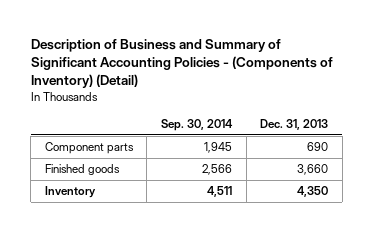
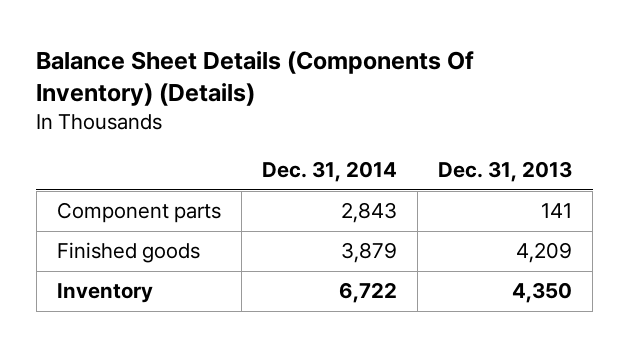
[30,38,333,89] Description of Business and Summary of Significant Accounting Policies - (Components of Inventory) (Detail) -> [36,50,475,107] Balance Sheet Details (Components Of Inventory) (Details)
[161,119,234,132] Sep. 30, 2014 -> none
none -> [261,161,397,183] Dec. 31, 2014
[307,142,329,152] 690 -> [541,203,573,219] 141
[297,164,329,176] 3,660 -> [516,242,573,264] 4,209

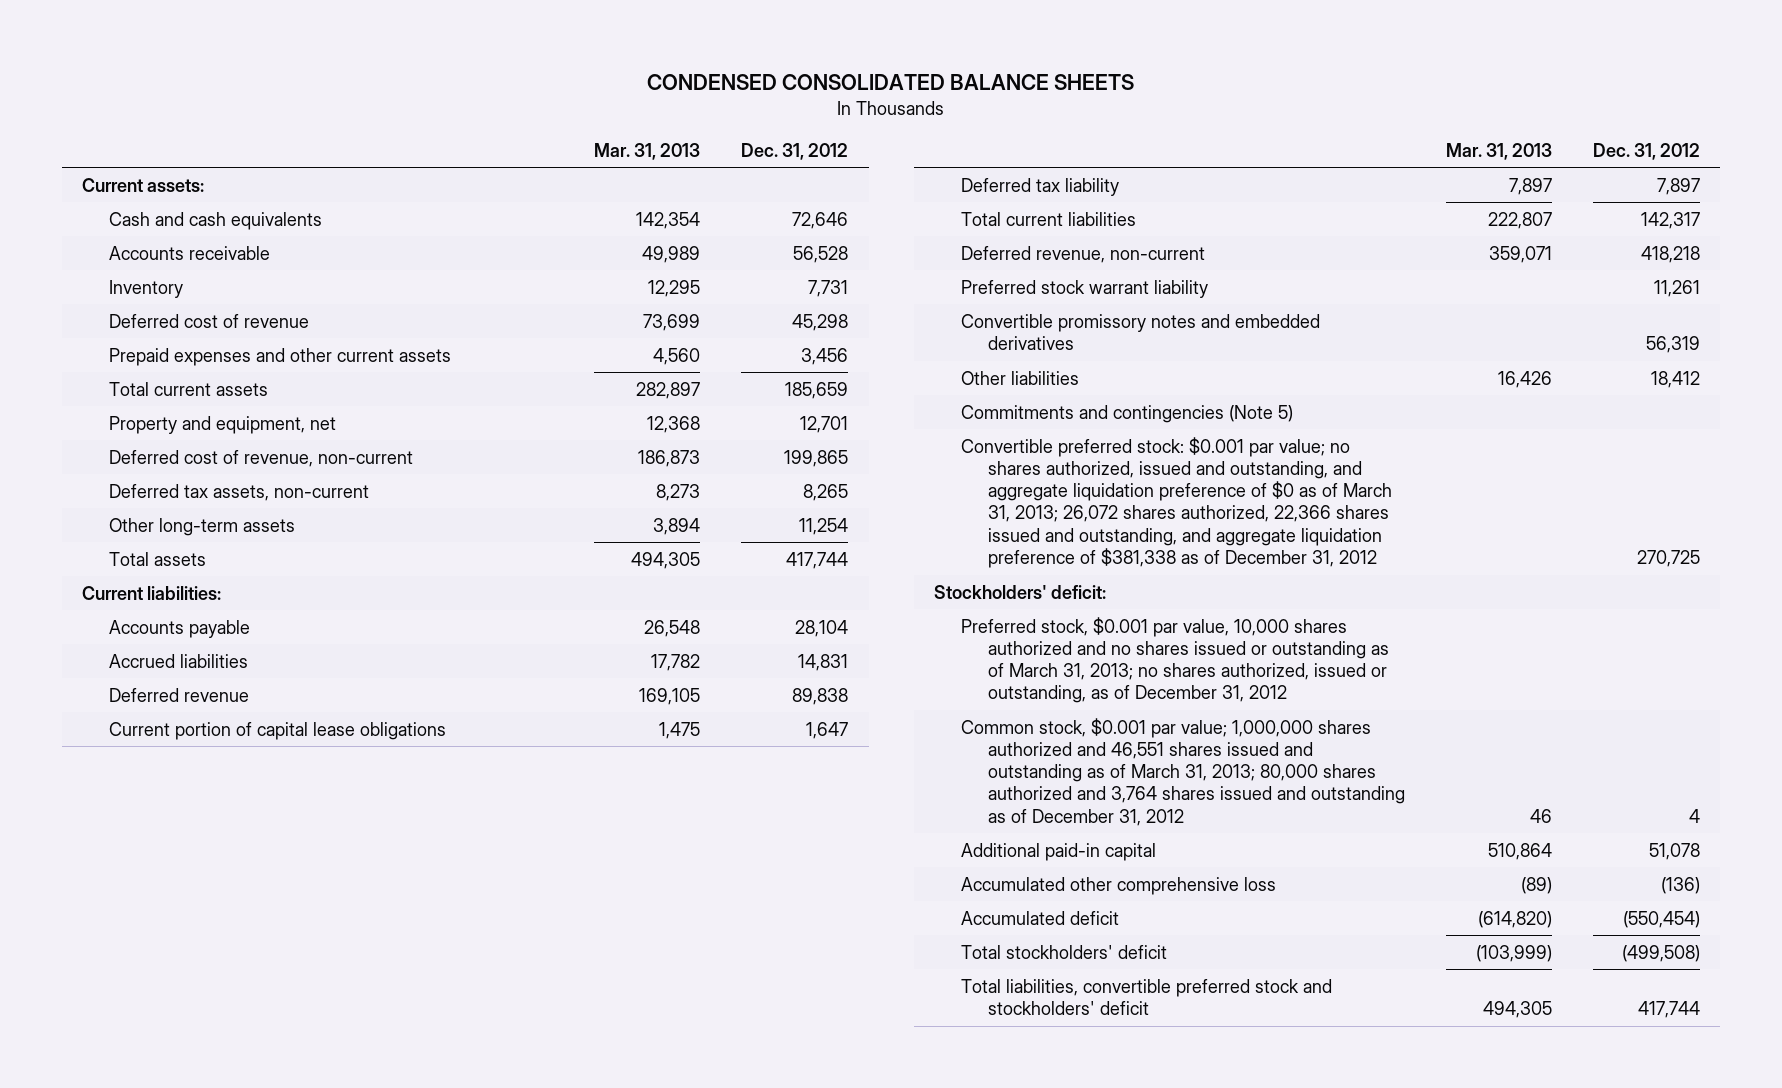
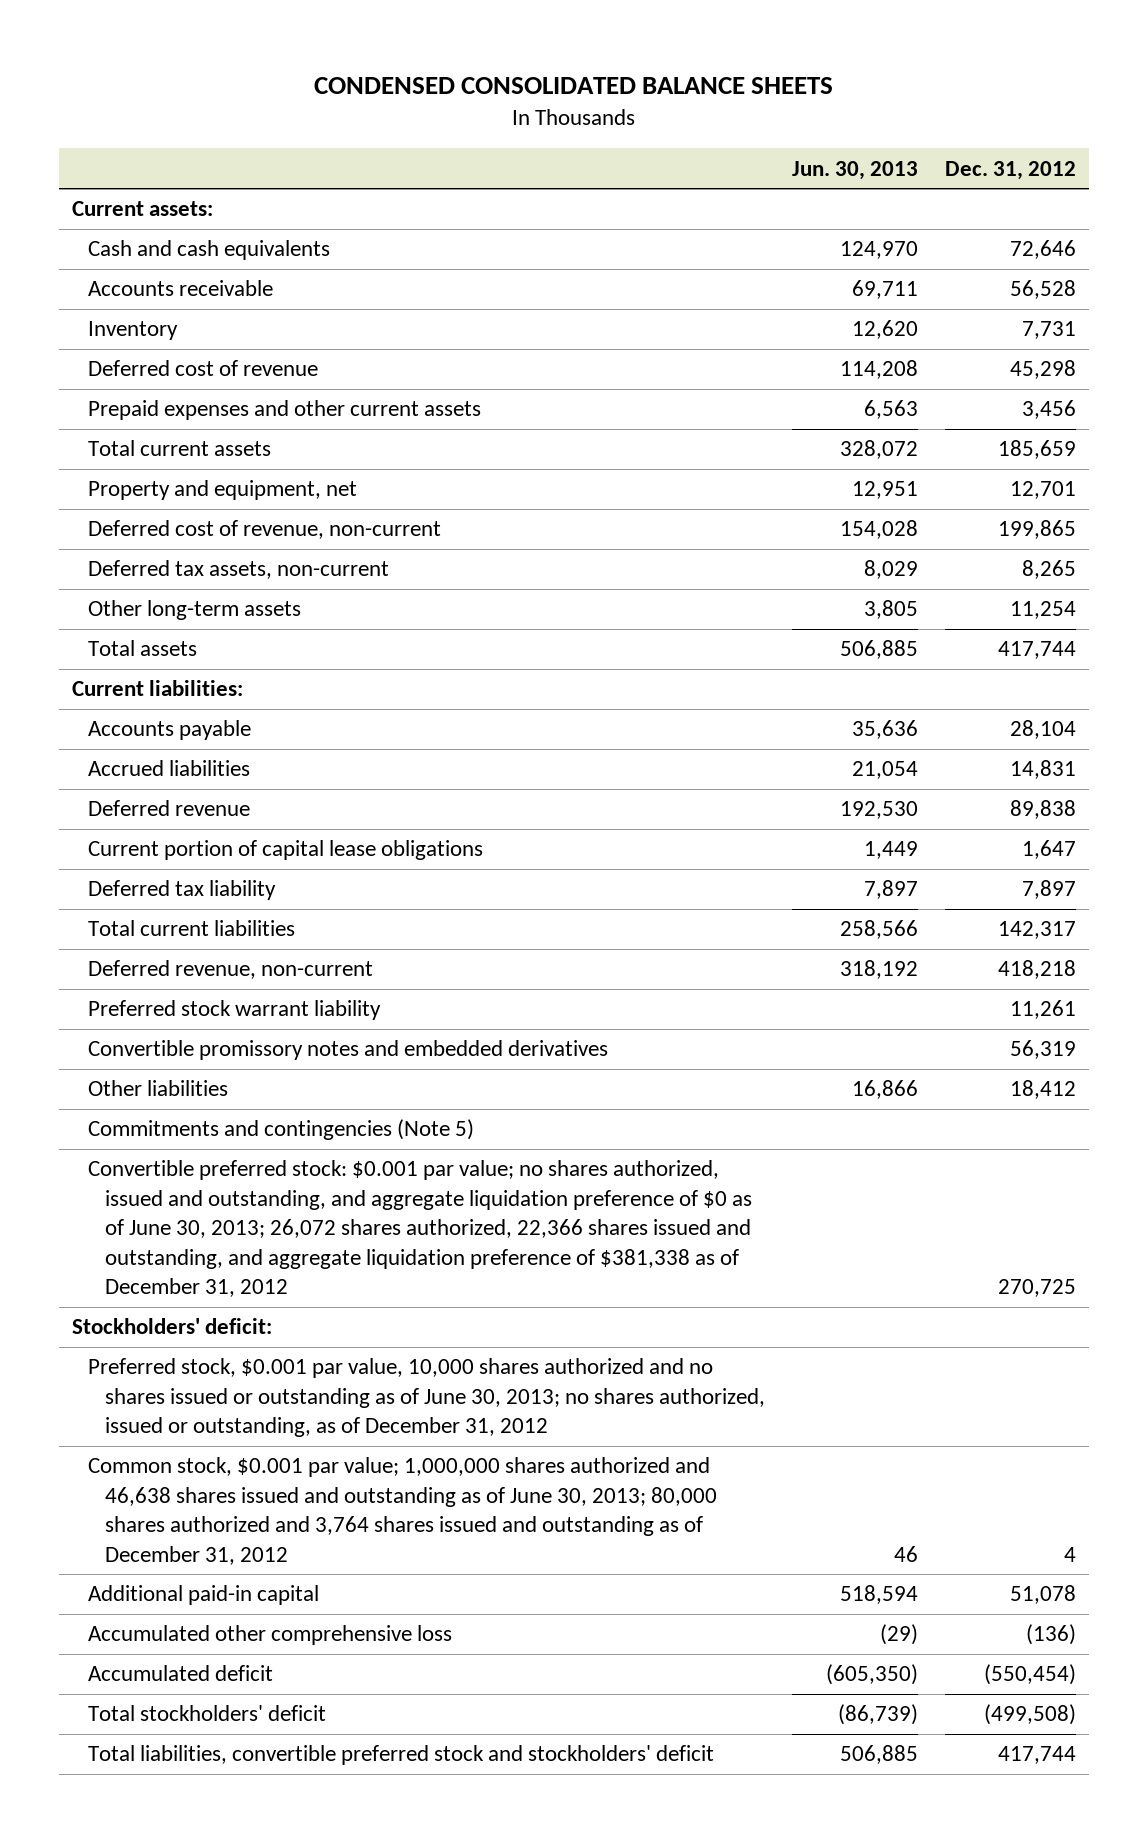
[594,142,701,160] Mar. 31, 2013 -> none
none -> [791,160,918,180] Jun. 30, 2013
[961,436,1393,568] Convertible preferred stock: $0.001 par value; no shares authorized, issued and outstanding, and aggregate liquidation preference of $0 as of March 31, 2013; 26,072 shares authorized, 22,366 shares issued and outstanding, and aggregate liquidation preference of $381,338 as of December 31, 2012 -> [88,1160,752,1298] Convertible preferred stock: $0.001 par value; no shares authorized, issued and outstanding, and aggregate liquidation preference of $0 as of June 30, 2013; 26,072 shares authorized, 22,366 shares issued and outstanding, and aggregate liquidation preference of $381,338 as of December 31, 2012
[961,616,1390,704] Preferred stock, $0.001 par value, 10,000 shares authorized and no shares issued or outstanding as of March 31, 2013; no shares authorized, issued or outstanding, as of December 31, 2012 -> [88,1358,765,1438] Preferred stock, $0.001 par value, 10,000 shares authorized and no shares issued or outstanding as of June 30, 2013; no shares authorized, issued or outstanding, as of December 31, 2012
[961,717,1406,826] Common stock, $0.001 par value; 1,000,000 shares authorized and 46,551 shares issued and outstanding as of March 31, 2013; 80,000 shares authorized and 3,764 shares issued and outstanding as of December 31, 2012 -> [88,1457,717,1565] Common stock, $0.001 par value; 1,000,000 shares authorized and 46,638 shares issued and outstanding as of June 30, 2013; 80,000 shares authorized and 3,764 shares issued and outstanding as of December 31, 2012

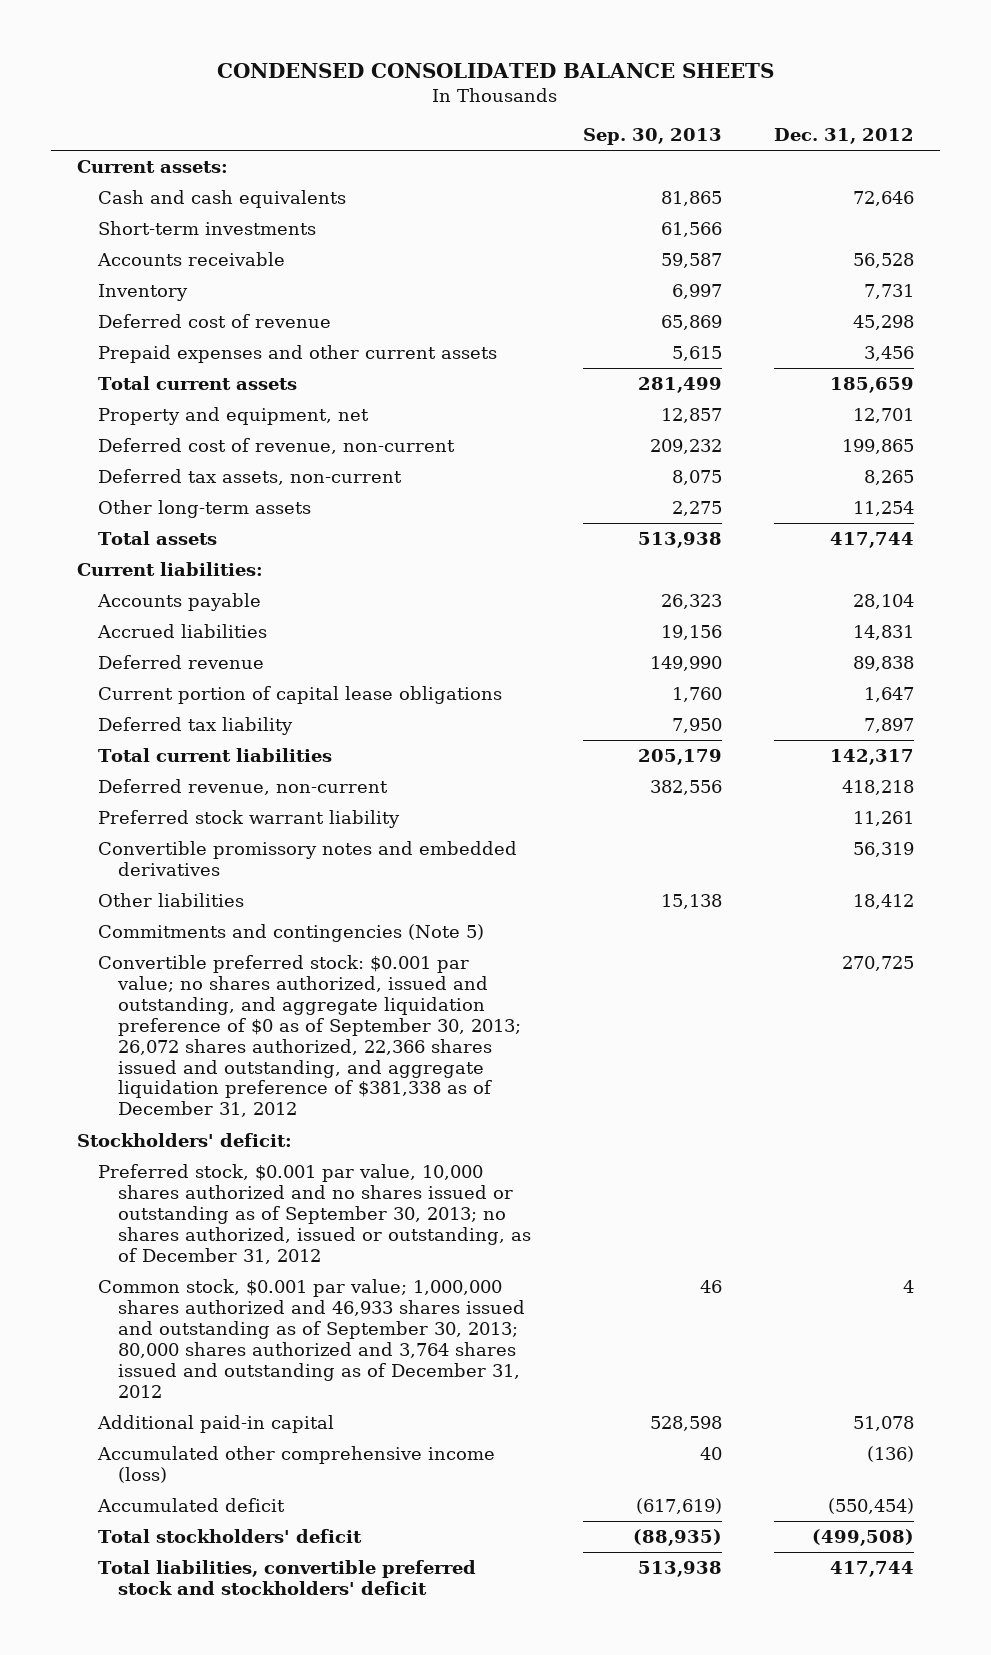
[791,160,918,180] Jun. 30, 2013 -> none
none -> [583,128,723,146] Sep. 30, 2013
none -> [97,220,316,235] Short-term investments
[88,1160,752,1298] Convertible preferred stock: $0.001 par value; no shares authorized, issued and outstanding, and aggregate liquidation preference of $0 as of June 30, 2013; 26,072 shares authorized, 22,366 shares issued and outstanding, and aggregate liquidation preference of $381,338 as of December 31, 2012 -> [97,954,522,1118] Convertible preferred stock: $0.001 par value; no shares authorized, issued and outstanding, and aggregate liquidation preference of $0 as of September 30, 2013; 26,072 shares authorized, 22,366 shares issued and outstanding, and aggregate liquidation preference of $381,338 as of December 31, 2012
[88,1358,765,1438] Preferred stock, $0.001 par value, 10,000 shares authorized and no shares issued or outstanding as of June 30, 2013; no shares authorized, issued or outstanding, as of December 31, 2012 -> [97,1163,532,1264] Preferred stock, $0.001 par value, 10,000 shares authorized and no shares issued or outstanding as of September 30, 2013; no shares authorized, issued or outstanding, as of December 31, 2012
[88,1457,717,1565] Common stock, $0.001 par value; 1,000,000 shares authorized and 46,638 shares issued and outstanding as of June 30, 2013; 80,000 shares authorized and 3,764 shares issued and outstanding as of December 31, 2012 -> [97,1278,526,1398] Common stock, $0.001 par value; 1,000,000 shares authorized and 46,933 shares issued and outstanding as of September 30, 2013; 80,000 shares authorized and 3,764 shares issued and outstanding as of December 31, 2012
[88,1625,453,1646] Accumulated other comprehensive loss -> [96,1445,495,1483] Accumulated other comprehensive income (loss)

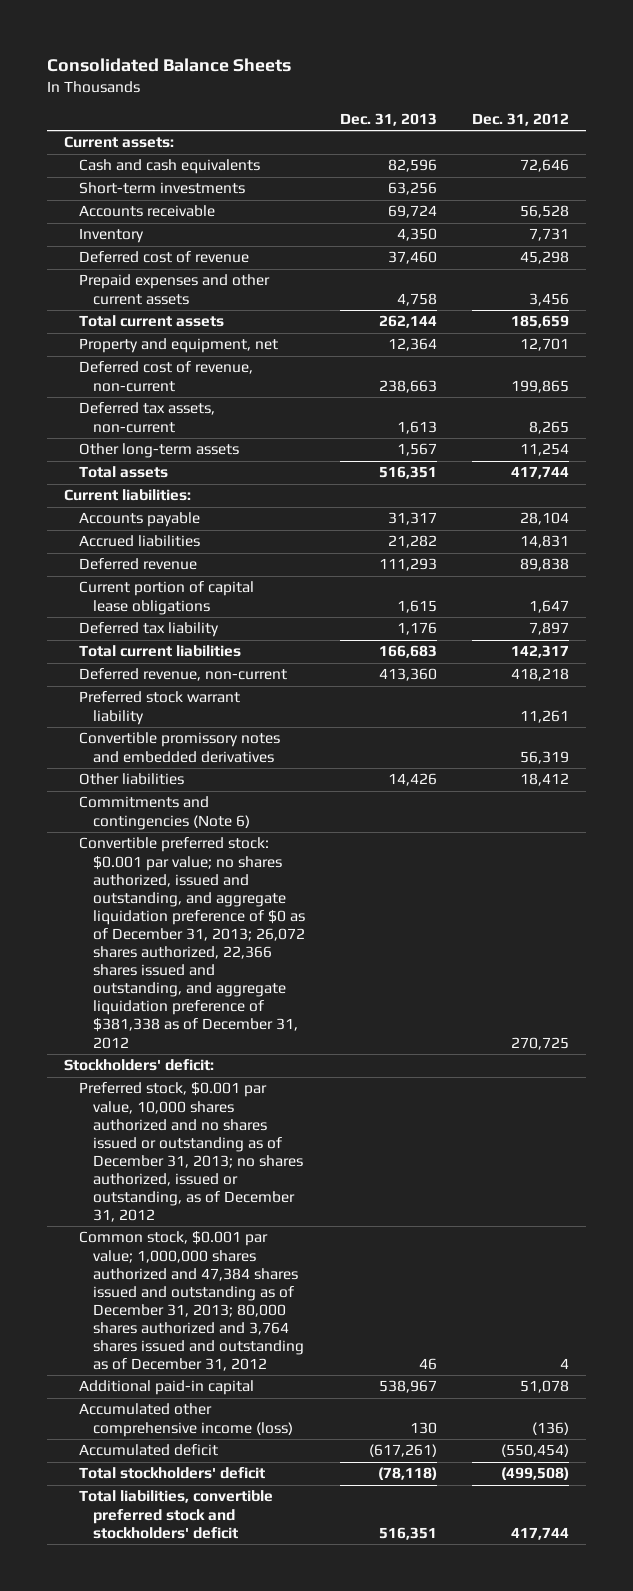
[217,63,775,79] CONDENSED CONSOLIDATED BALANCE SHEETS -> [46,57,291,72] Consolidated Balance Sheets
[583,128,723,146] Sep. 30, 2013 -> none
none -> [340,112,438,126] Dec. 31, 2013
[97,923,484,942] Commitments and contingencies (Note 5) -> [78,796,251,830] Commitments and contingencies (Note 6)
[97,954,522,1118] Convertible preferred stock: $0.001 par value; no shares authorized, issued and outstanding, and aggregate liquidation preference of $0 as of September 30, 2013; 26,072 shares authorized, 22,366 shares issued and outstanding, and aggregate liquidation preference of $381,338 as of December 31, 2012 -> [78,837,306,1049] Convertible preferred stock: $0.001 par value; no shares authorized, issued and outstanding, and aggregate liquidation preference of $0 as of December 31, 2013; 26,072 shares authorized, 22,366 shares issued and outstanding, and aggregate liquidation preference of $381,338 as of December 31, 2012
[97,1163,532,1264] Preferred stock, $0.001 par value, 10,000 shares authorized and no shares issued or outstanding as of September 30, 2013; no shares authorized, issued or outstanding, as of December 31, 2012 -> [78,1082,304,1223] Preferred stock, $0.001 par value, 10,000 shares authorized and no shares issued or outstanding as of December 31, 2013; no shares authorized, issued or outstanding, as of December 31, 2012
[97,1278,526,1398] Common stock, $0.001 par value; 1,000,000 shares authorized and 46,933 shares issued and outstanding as of September 30, 2013; 80,000 shares authorized and 3,764 shares issued and outstanding as of December 31, 2012 -> [78,1231,305,1372] Common stock, $0.001 par value; 1,000,000 shares authorized and 47,384 shares issued and outstanding as of December 31, 2013; 80,000 shares authorized and 3,764 shares issued and outstanding as of December 31, 2012

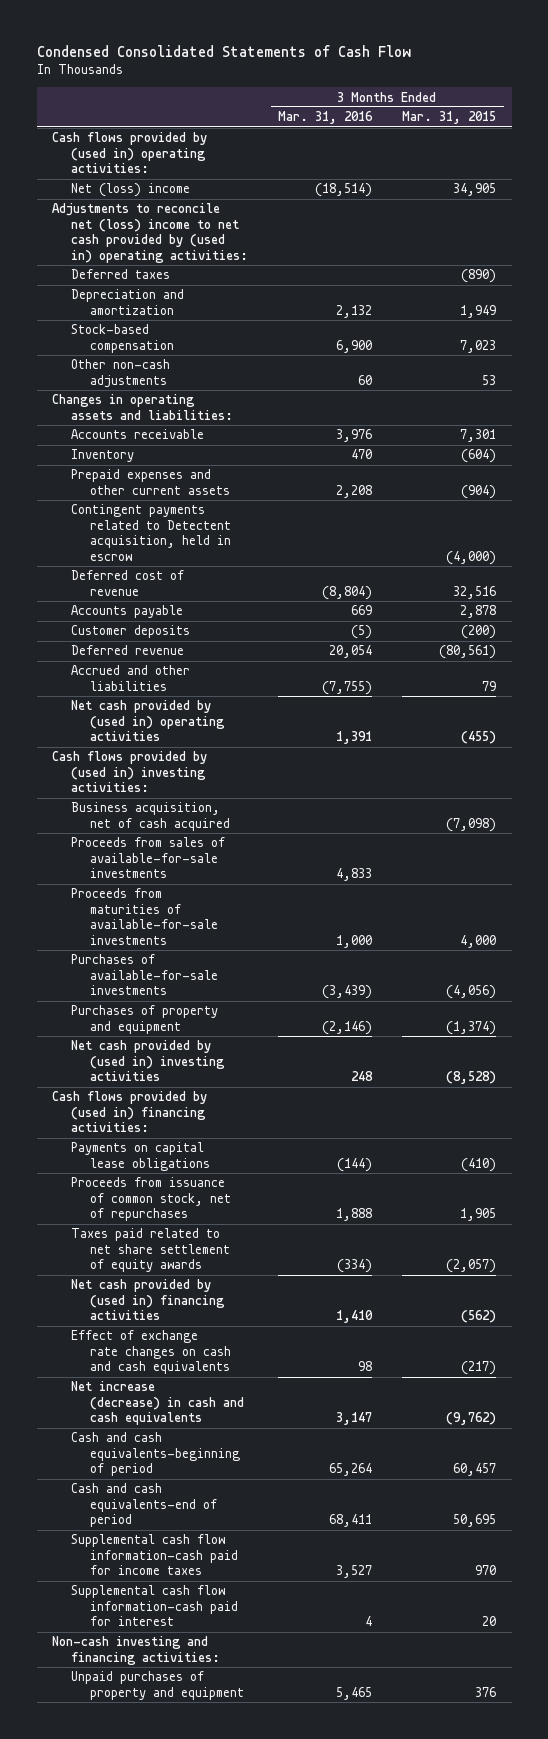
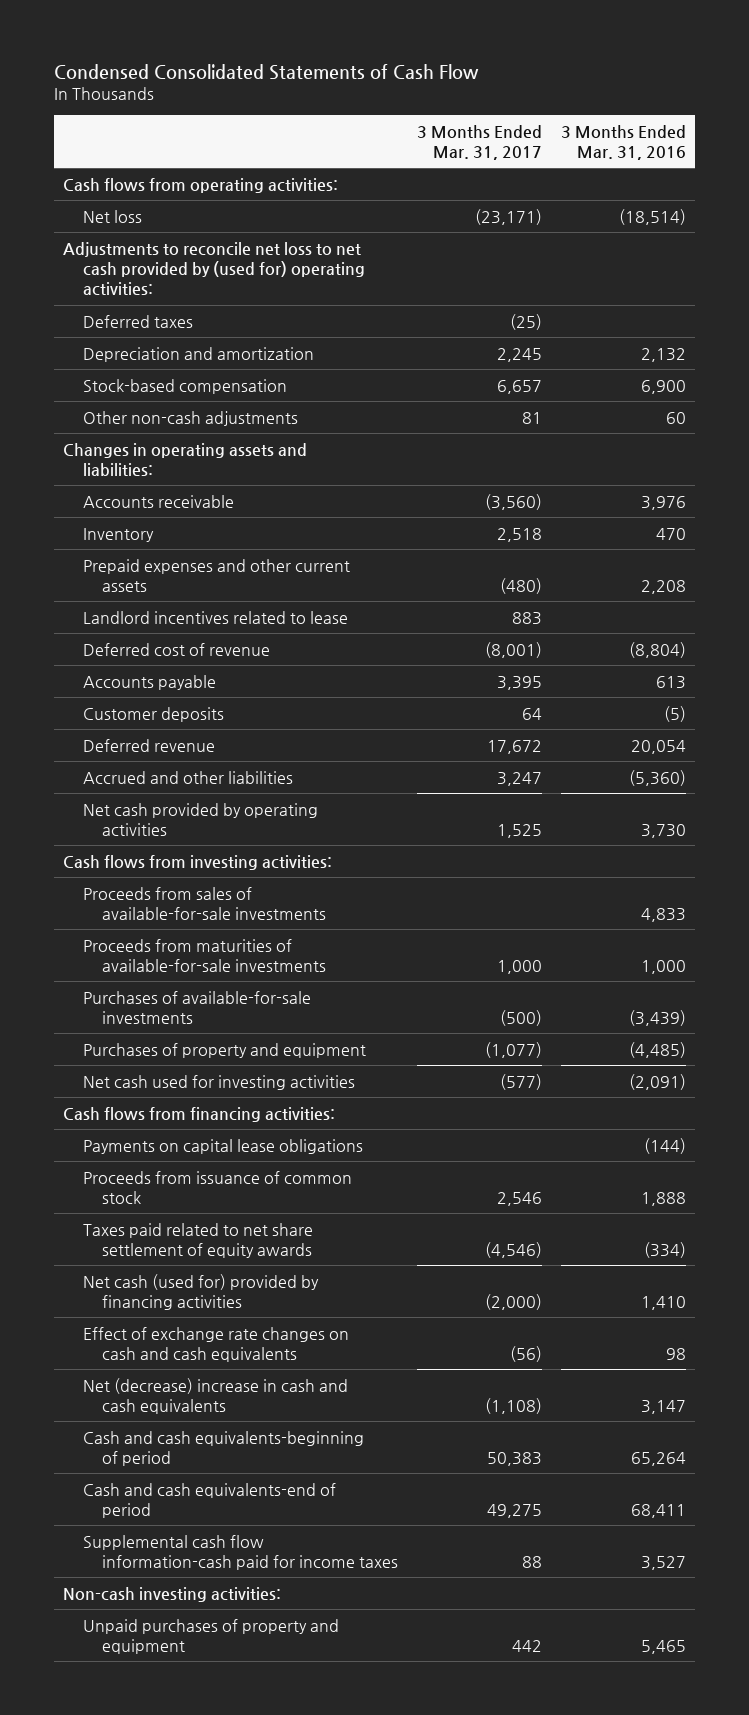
[402,111,497,125] Mar. 31, 2015 -> none
none -> [417,124,543,160] 3 Months Ended Mar. 31, 2017
[51,132,207,174] Cash flows provided by (used in) operating activities: -> [63,177,339,193] Cash flows from operating activities:
[71,183,191,198] Net (loss) income -> [82,209,142,223] Net loss
[51,203,249,263] Adjustments to reconcile net (loss) income to net cash provided by (used in) operating activities: -> [63,241,365,296] Adjustments to reconcile net loss to net cash provided by (used for) operating activities:
[71,504,232,561] Contingent payments related to Detectent acquisition, held in escrow -> none
none -> [82,610,348,624] Landlord incentives related to lease
[351,605,373,616] 669 -> [656,675,687,689] 613
[71,802,231,831] Business acquisition, net of cash acquired -> none
[322,680,373,695] (7,755) -> [629,769,687,786] (5,360)
[71,700,226,742] Net cash provided by (used in) operating activities -> [82,802,318,836] Net cash provided by operating activities
[336,731,373,745] 1,391 -> [641,823,687,838] 3,730
[51,751,207,793] Cash flows provided by (used in) investing activities: -> [63,854,333,870] Cash flows from investing activities:
[322,1020,373,1035] (2,146) -> [629,1041,687,1058] (4,485)
[71,1040,226,1082] Net cash provided by (used in) investing activities -> [82,1074,355,1090] Net cash used for investing activities
[351,1071,374,1082] 248 -> [629,1073,687,1090] (2,091)
[51,1091,207,1133] Cash flows provided by (used in) financing activities: -> [63,1106,336,1122] Cash flows from financing activities:
[71,1177,232,1222] Proceeds from issuance of common stock, net of repurchases -> [82,1170,352,1204] Proceeds from issuance of common stock
[71,1279,226,1321] Net cash provided by (used in) financing activities -> [82,1273,319,1310] Net cash (used for) provided by financing activities
[71,1381,245,1426] Net increase (decrease) in cash and cash equivalents -> [82,1377,348,1414] Net (decrease) increase in cash and cash equivalents
[71,1585,239,1627] Supplemental cash flow information-cash paid for interest -> none
[51,1636,221,1665] Non-cash investing and financing activities: -> [63,1586,282,1602] Non-cash investing activities:

